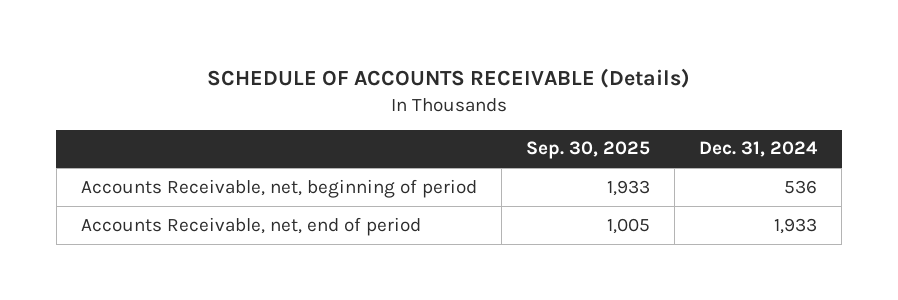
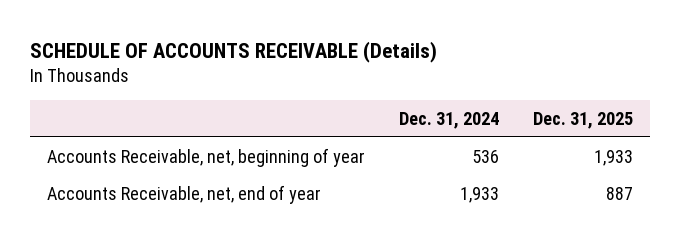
[526,141,651,160] Sep. 30, 2025 -> none
none -> [533,111,634,129] Dec. 31, 2025
[80,178,477,198] Accounts Receivable, net, beginning of period -> [46,147,365,167] Accounts Receivable, net, beginning of year
[80,216,421,236] Accounts Receivable, net, end of period -> [46,184,321,204] Accounts Receivable, net, end of year

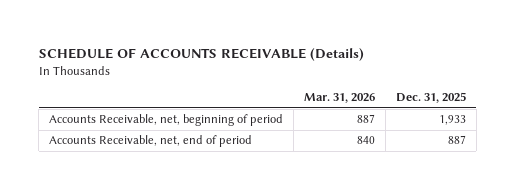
[399,111,500,129] Dec. 31, 2024 -> none
none -> [303,93,375,104] Mar. 31, 2026
[46,147,365,167] Accounts Receivable, net, beginning of year -> [49,114,284,127] Accounts Receivable, net, beginning of period
[46,184,321,204] Accounts Receivable, net, end of year -> [49,135,253,148] Accounts Receivable, net, end of period

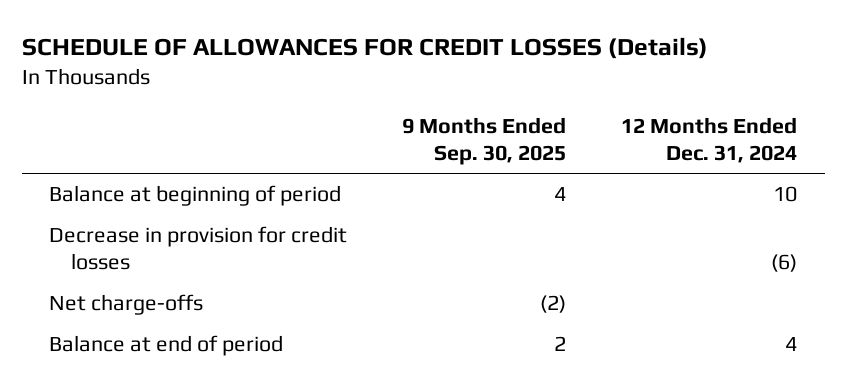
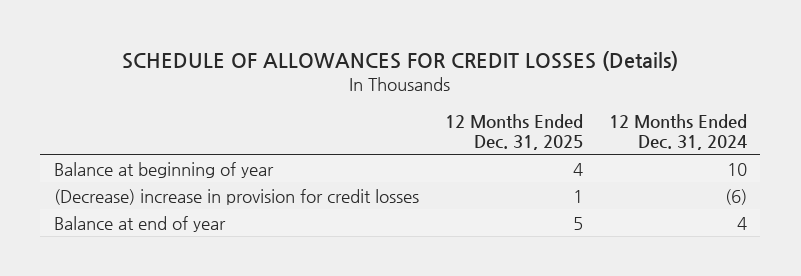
[402,116,567,166] 9 Months Ended Sep. 30, 2025 -> none
none -> [444,113,583,150] 12 Months Ended Dec. 31, 2025
[49,294,204,316] Net charge-offs -> none
[49,185,342,207] Balance at beginning of period -> [53,161,274,178] Balance at beginning of year
[49,226,348,271] Decrease in provision for credit losses -> [53,188,419,205] (Decrease) increase in provision for credit losses
[49,335,284,357] Balance at end of period -> [53,215,226,232] Balance at end of year

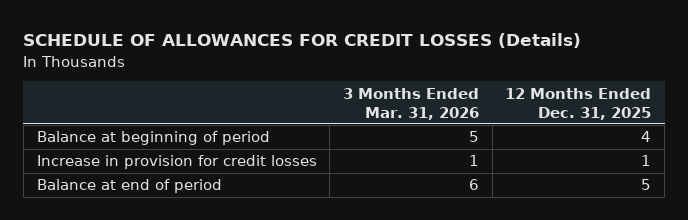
[609,113,748,150] 12 Months Ended Dec. 31, 2024 -> none
none -> [342,87,479,120] 3 Months Ended Mar. 31, 2026
[53,161,274,178] Balance at beginning of year -> [36,131,270,146] Balance at beginning of period
[53,188,419,205] (Decrease) increase in provision for credit losses -> [36,155,317,170] Increase in provision for credit losses
[53,215,226,232] Balance at end of year -> [36,179,222,194] Balance at end of period

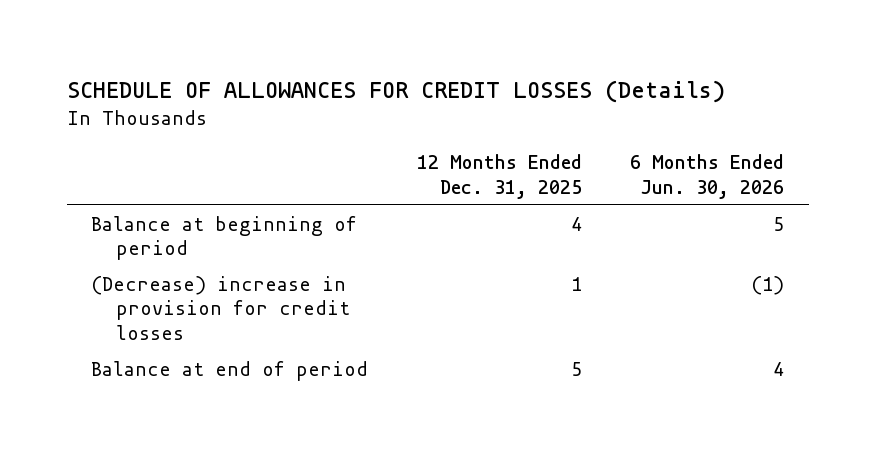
[342,87,479,120] 3 Months Ended Mar. 31, 2026 -> none
none -> [630,154,785,200] 6 Months Ended Jun. 30, 2026
[36,155,317,170] Increase in provision for credit losses -> [91,275,350,341] (Decrease) increase in provision for credit losses

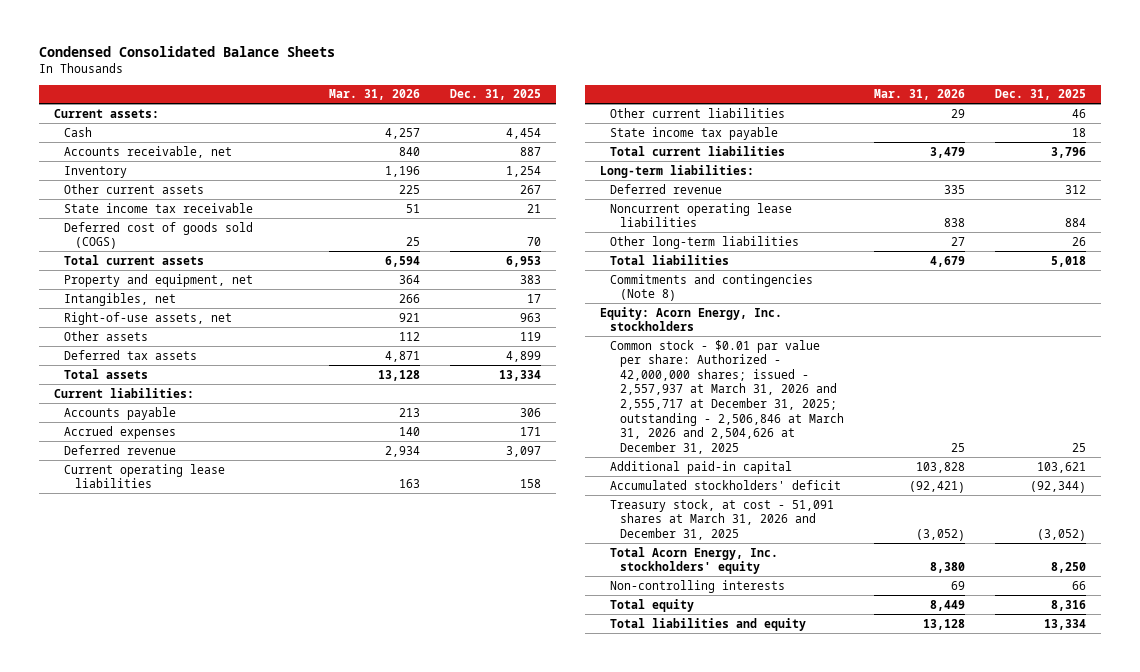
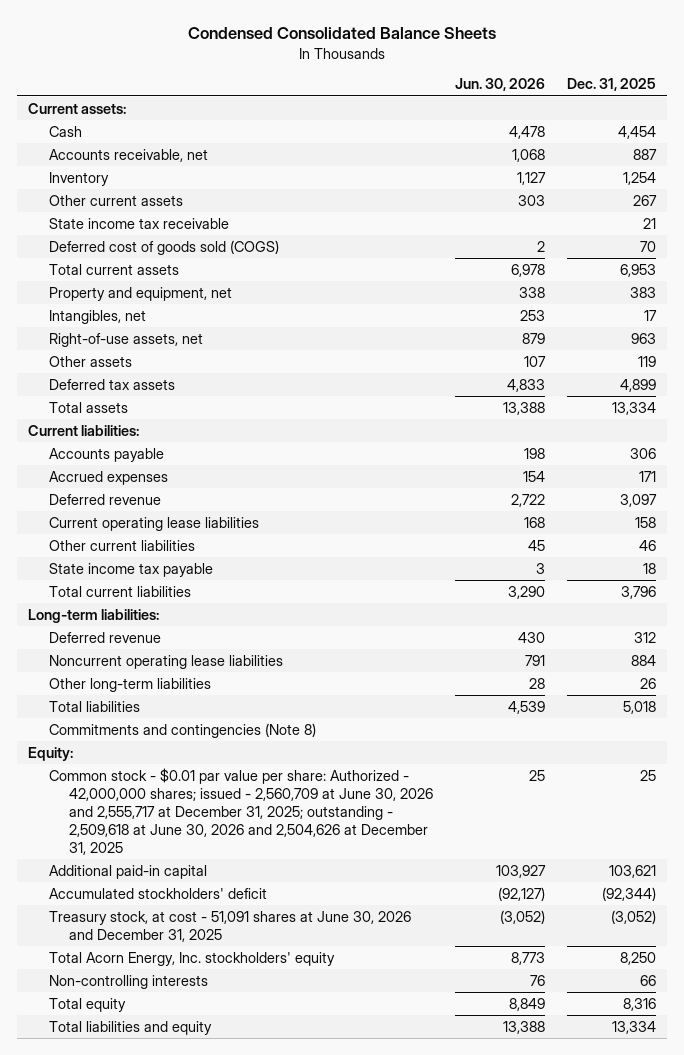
[328,89,420,101] Mar. 31, 2026 -> none
none -> [455,78,546,92] Jun. 30, 2026
[599,306,782,332] Equity: Acorn Energy, Inc. stockholders -> [28,746,74,761] Equity:
[610,339,845,454] Common stock - $0.01 par value per share: Authorized - 42,000,000 shares; issued - 2,557,937 at March 31, 2026 and 2,555,717 at December 31, 2025; outstanding - 2,506,846 at March 31, 2026 and 2,504,626 at December 31, 2025 -> [48,767,434,855] Common stock - $0.01 par value per share: Authorized - 42,000,000 shares; issued - 2,560,709 at June 30, 2026 and 2,555,717 at December 31, 2025; outstanding - 2,509,618 at June 30, 2026 and 2,504,626 at December 31, 2025
[610,498,835,540] Treasury stock, at cost - 51,091 shares at March 31, 2026 and December 31, 2025 -> [48,910,411,942] Treasury stock, at cost - 51,091 shares at June 30, 2026 and December 31, 2025

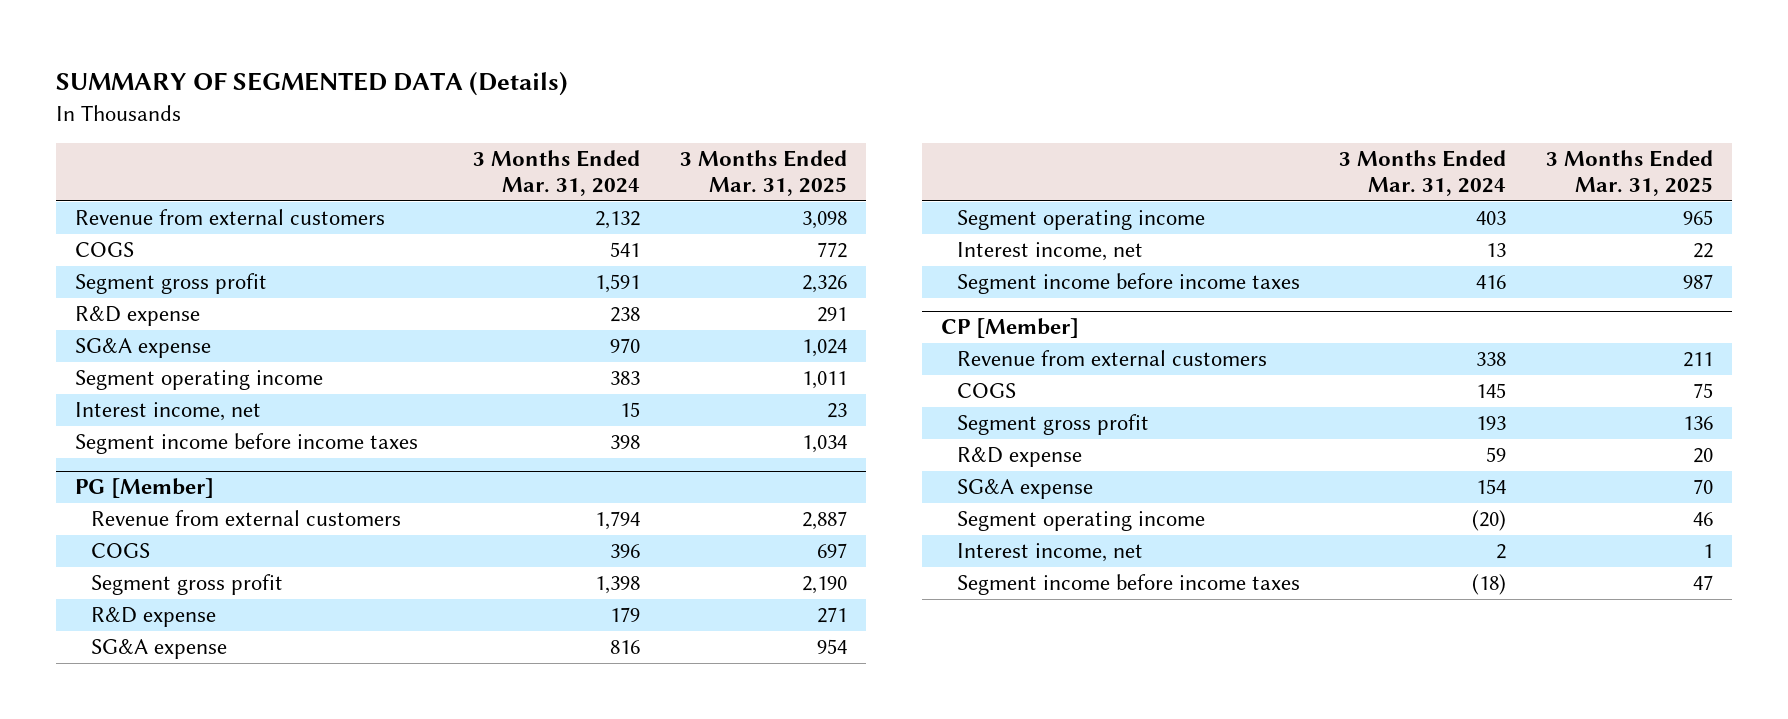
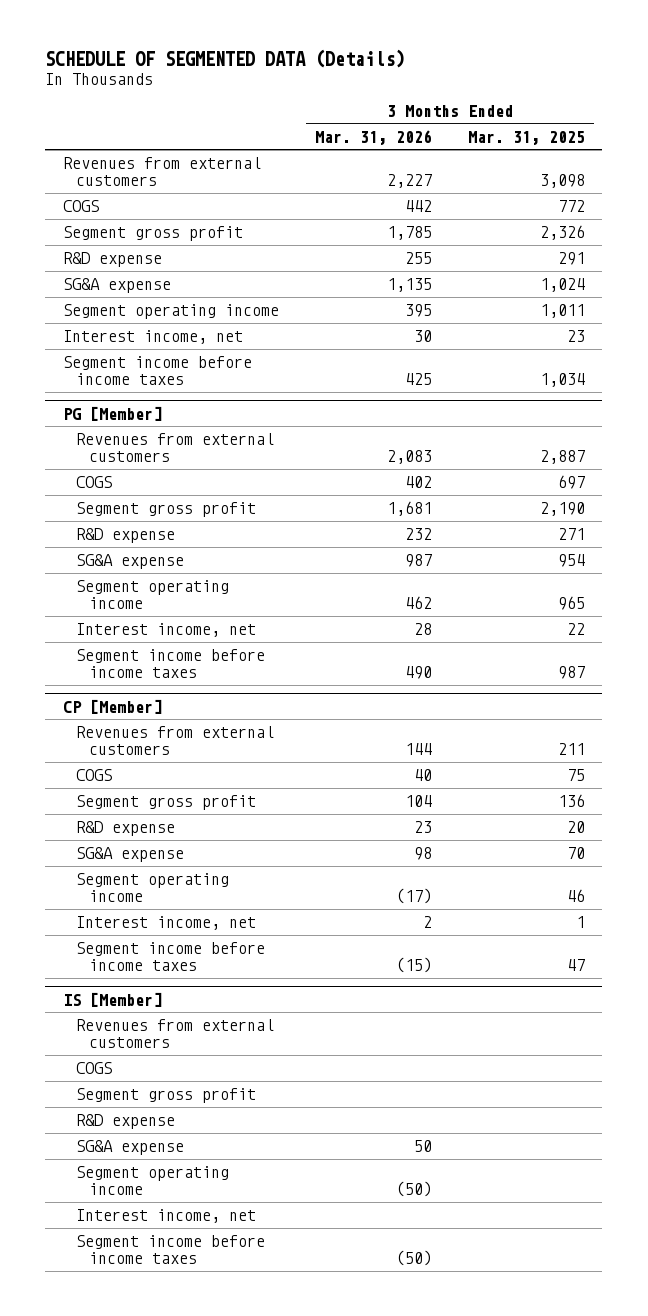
[55,71,568,97] SUMMARY OF SEGMENTED DATA (Details) -> [45,49,406,69] SCHEDULE OF SEGMENTED DATA (Details)
[473,149,641,197] 3 Months Ended Mar. 31, 2024 -> none
none -> [314,129,432,145] Mar. 31, 2026
[75,209,386,226] Revenue from external customers -> [63,157,262,187] Revenues from external customers
[91,510,402,527] Revenue from external customers -> [75,433,274,463] Revenues from external customers
[957,350,1268,367] Revenue from external customers -> [75,726,274,756] Revenues from external customers
none -> [63,991,163,1007] IS [Member]
none -> [75,1019,274,1049] Revenues from external customers
none -> [75,1062,112,1075] COGS
none -> [75,1088,256,1104] Segment gross profit
none -> [75,1114,175,1130] R&D expense
none -> [75,1140,184,1156] SG&A expense
none -> [75,1166,229,1196] Segment operating income
none -> [75,1209,256,1224] Interest income, net
none -> [75,1235,265,1265] Segment income before income taxes

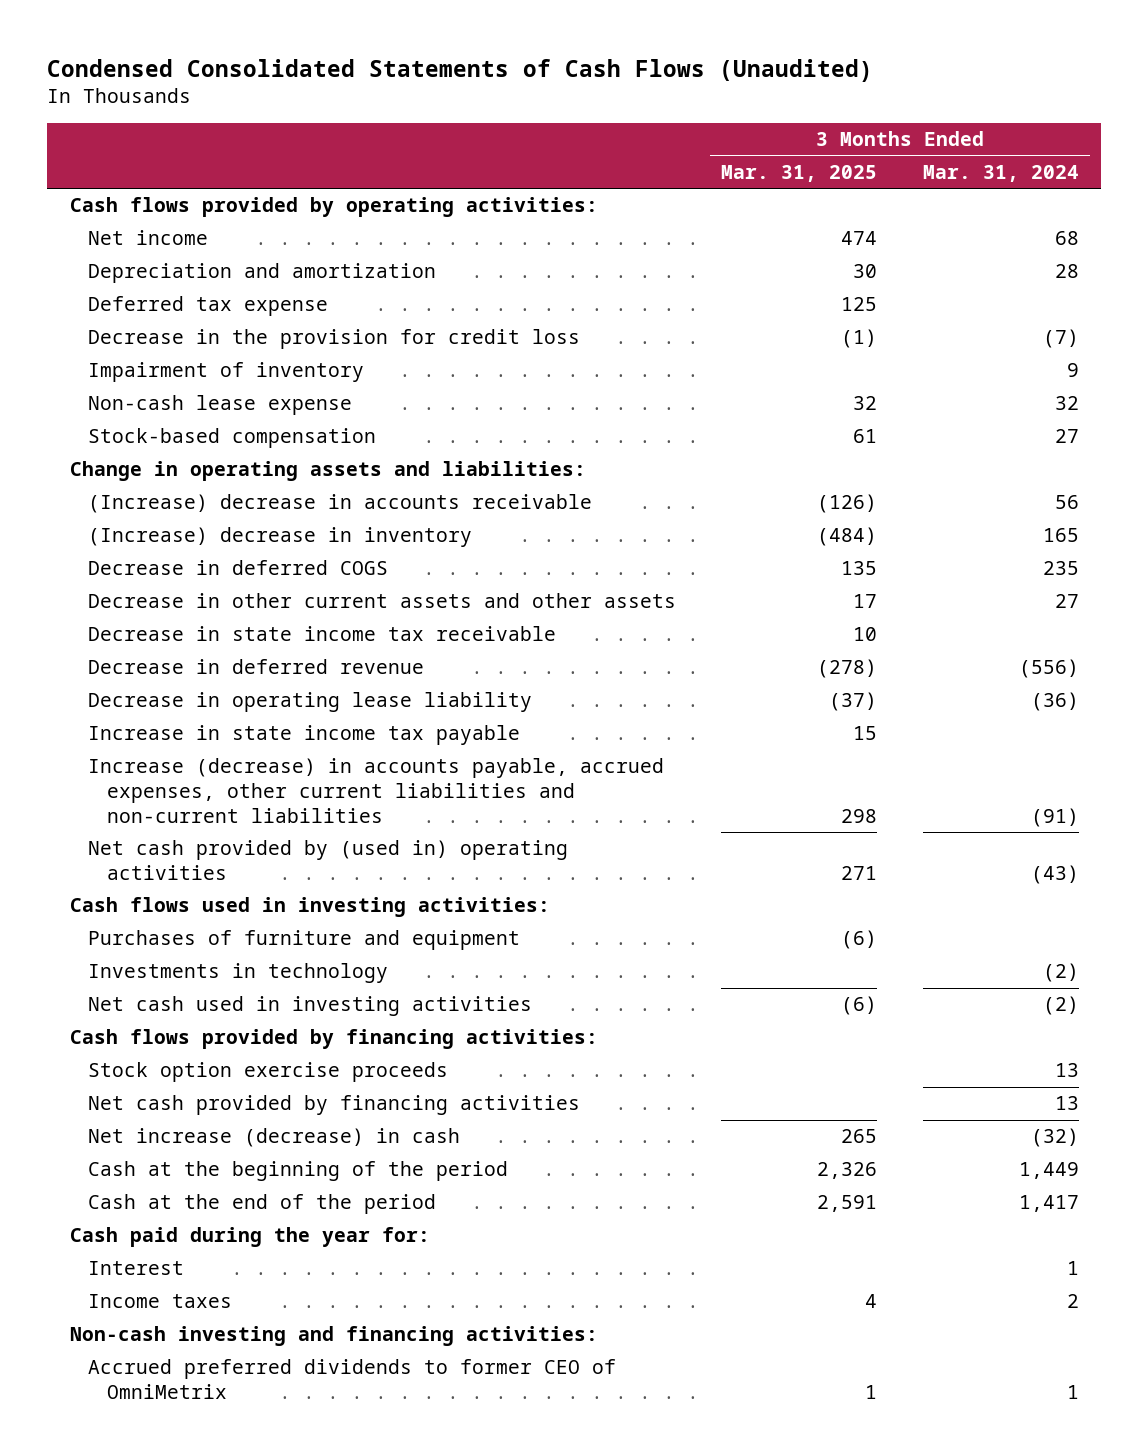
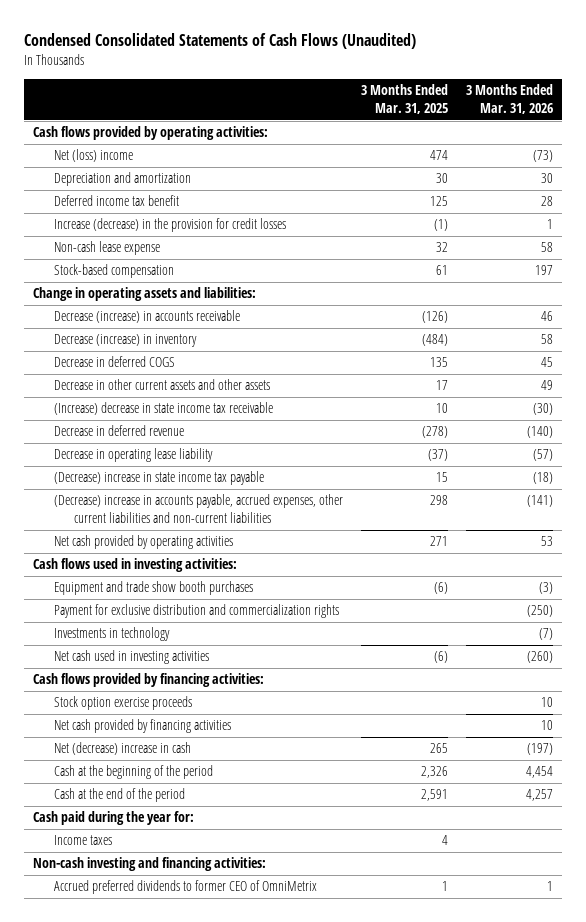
[922,164,1079,182] Mar. 31, 2024 -> none
none -> [465,84,553,115] 3 Months Ended Mar. 31, 2026
[88,230,209,246] Net income -> [53,149,133,163] Net (loss) income
[88,362,365,383] Impairment of inventory -> none
[88,296,329,317] Deferred tax expense -> [53,195,179,207] Deferred income tax benefit
[88,329,581,350] Decrease in the provision for credit loss -> [53,218,286,233] Increase (decrease) in the provision for credit losses
[88,494,593,514] (Increase) decrease in accounts receivable -> [53,310,240,324] Decrease (increase) in accounts receivable
[88,527,473,548] (Increase) decrease in inventory -> [53,334,197,348] Decrease (increase) in inventory
[88,626,557,642] Decrease in state income tax receivable -> [53,402,273,416] (Increase) decrease in state income tax receivable
[88,725,521,746] Increase in state income tax payable -> [53,471,264,486] (Decrease) increase in state income tax payable
[88,758,665,823] Increase (decrease) in accounts payable, accrued expenses, other current liabilities and non-current liabilities -> [53,494,343,524] (Decrease) increase in accounts payable, accrued expenses, other current liabilities and non-current liabilities
[88,840,569,881] Net cash provided by (used in) operating activities -> [53,535,233,550] Net cash provided by operating activities
[88,930,521,951] Purchases of furniture and equipment -> [53,581,253,596] Equipment and trade show booth purchases
none -> [53,604,339,619] Payment for exclusive distribution and commercialization rights
[88,1128,461,1148] Net increase (decrease) in cash -> [53,742,191,756] Net (decrease) increase in cash
[88,1261,185,1276] Interest -> none

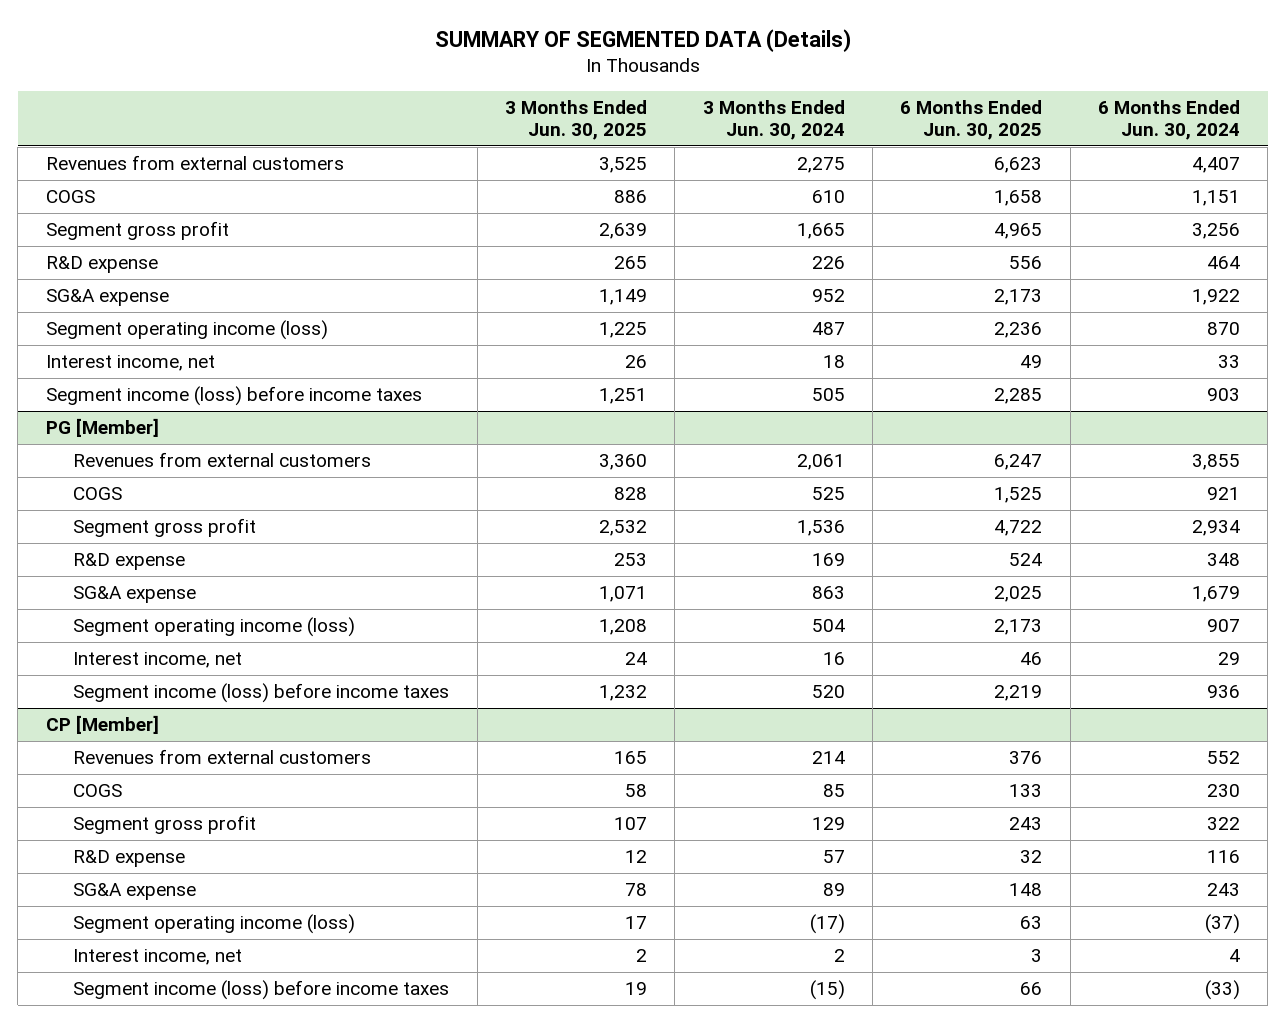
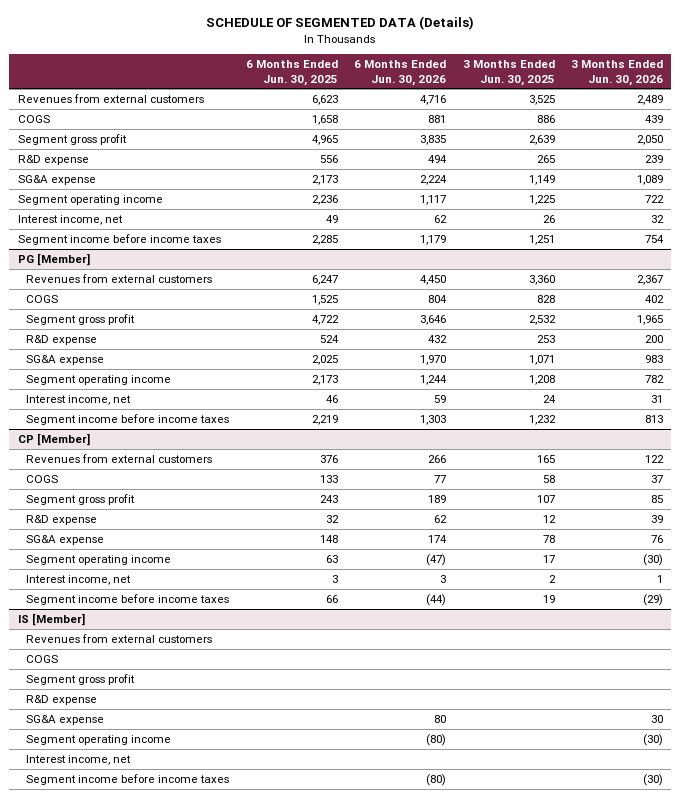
[434,28,851,52] SUMMARY OF SEGMENTED DATA (Details) -> [206,16,475,31] SCHEDULE OF SEGMENTED DATA (Details)
[702,100,845,140] 3 Months Ended Jun. 30, 2024 -> none
[1097,100,1240,140] 6 Months Ended Jun. 30, 2024 -> none
none -> [354,60,447,86] 6 Months Ended Jun. 30, 2026
none -> [570,60,663,86] 3 Months Ended Jun. 30, 2026
[45,320,328,341] Segment operating income (loss) -> [17,195,163,206] Segment operating income
[45,386,422,407] Segment income (loss) before income taxes -> [17,234,221,246] Segment income before income taxes
[73,617,356,638] Segment operating income (loss) -> [26,375,172,386] Segment operating income
[73,683,450,704] Segment income (loss) before income taxes -> [26,414,230,426] Segment income before income taxes
[73,914,356,935] Segment operating income (loss) -> [26,555,172,566] Segment operating income
[73,980,450,1001] Segment income (loss) before income taxes -> [26,594,230,606] Segment income before income taxes
none -> [17,613,85,627] IS [Member]
none -> [26,634,213,644] Revenues from external customers
none -> [26,655,59,664] COGS
none -> [26,674,136,686] Segment gross profit
none -> [26,695,98,706] R&D expense
none -> [26,715,105,726] SG&A expense
none -> [26,735,172,746] Segment operating income
none -> [26,755,132,766] Interest income, net
none -> [26,774,230,786] Segment income before income taxes

